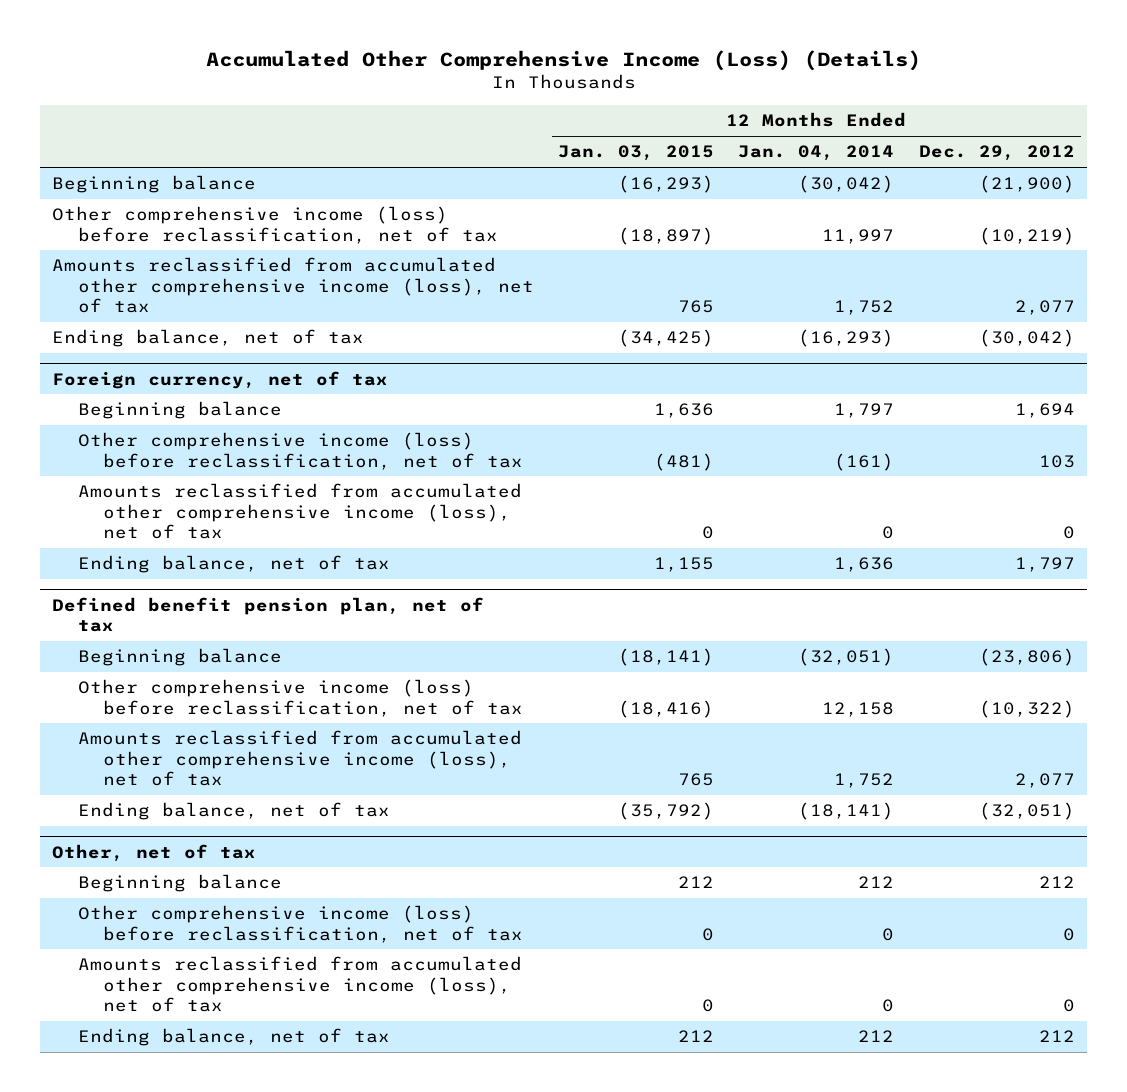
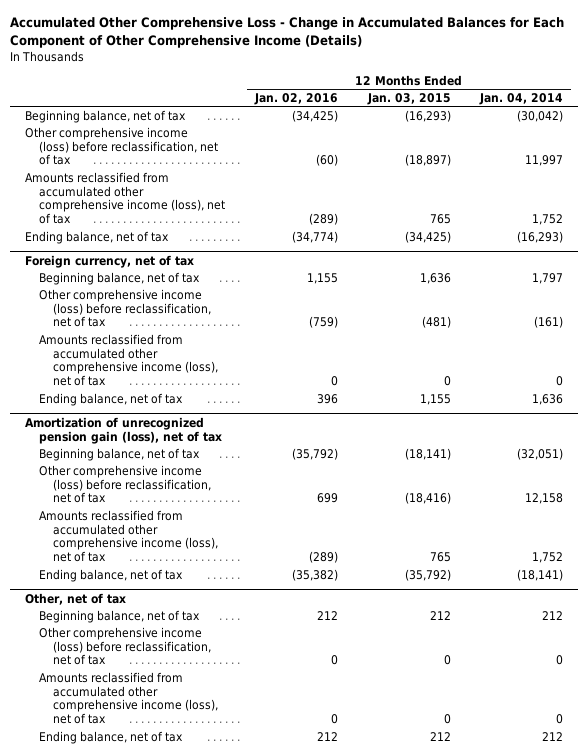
[205,49,921,71] Accumulated Other Comprehensive Income (Loss) (Details) -> [9,17,564,49] Accumulated Other Comprehensive Loss - Change in Accumulated Balances for Each Component of Other Comprehensive Income (Details)
[918,145,1075,162] Dec. 29, 2012 -> none
none -> [253,92,338,105] Jan. 02, 2016
[52,175,257,194] Beginning balance -> [24,109,186,123] Beginning balance, net of tax
[77,401,282,420] Beginning balance -> [38,271,200,285] Beginning balance, net of tax
[52,596,485,632] Defined benefit pension plan, net of tax -> [24,416,222,444] Amortization of unrecognized pension gain (loss), net of tax
[77,648,282,667] Beginning balance -> [38,447,200,461] Beginning balance, net of tax
[77,874,282,893] Beginning balance -> [38,609,200,623] Beginning balance, net of tax

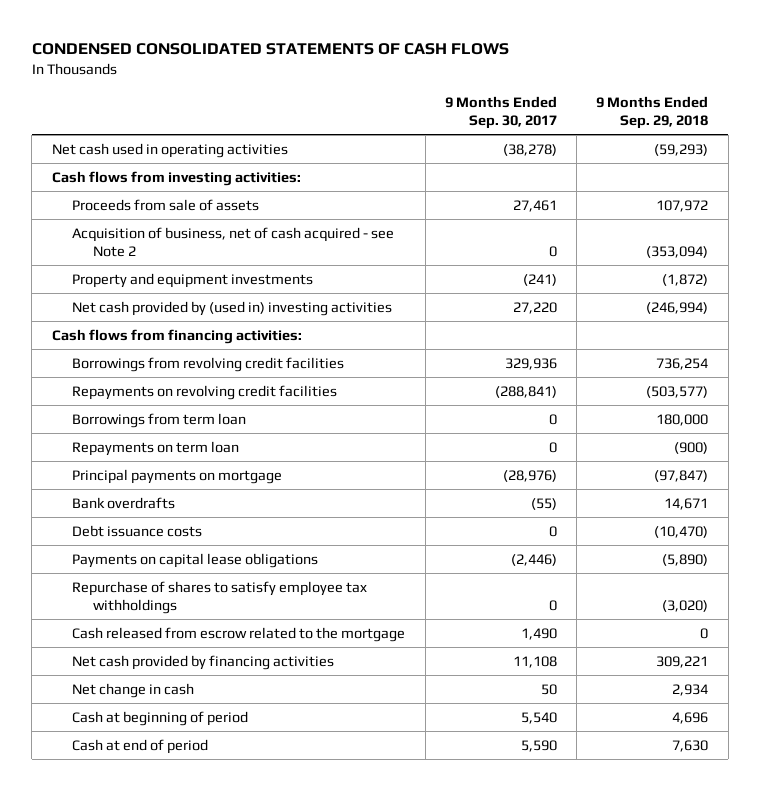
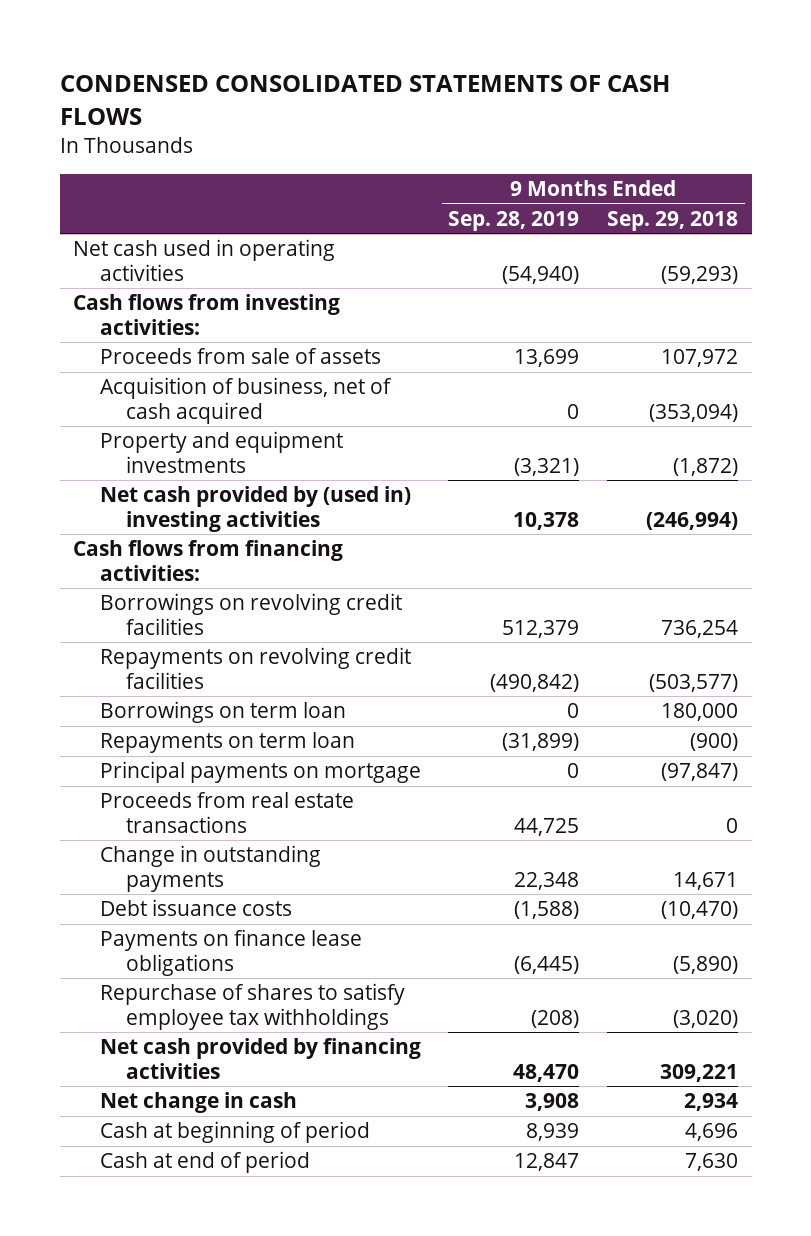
[444,95,557,129] 9 Months Ended Sep. 30, 2017 -> none
none -> [448,210,580,231] Sep. 28, 2019
[72,226,395,257] Acquisition of business, net of cash acquired - see Note 2 -> [99,377,392,424] Acquisition of business, net of cash acquired
[72,356,345,372] Borrowings from revolving credit facilities -> [99,593,402,635] Borrowings on revolving credit facilities
[72,412,247,428] Borrowings from term loan -> [99,701,346,724] Borrowings on term loan
none -> [99,792,354,833] Proceeds from real estate transactions
[72,496,176,509] Bank overdrafts -> [99,845,321,892] Change in outstanding payments
[72,552,319,568] Payments on capital lease obligations -> [99,929,362,976] Payments on finance lease obligations
[72,626,406,642] Cash released from escrow related to the mortgage -> none

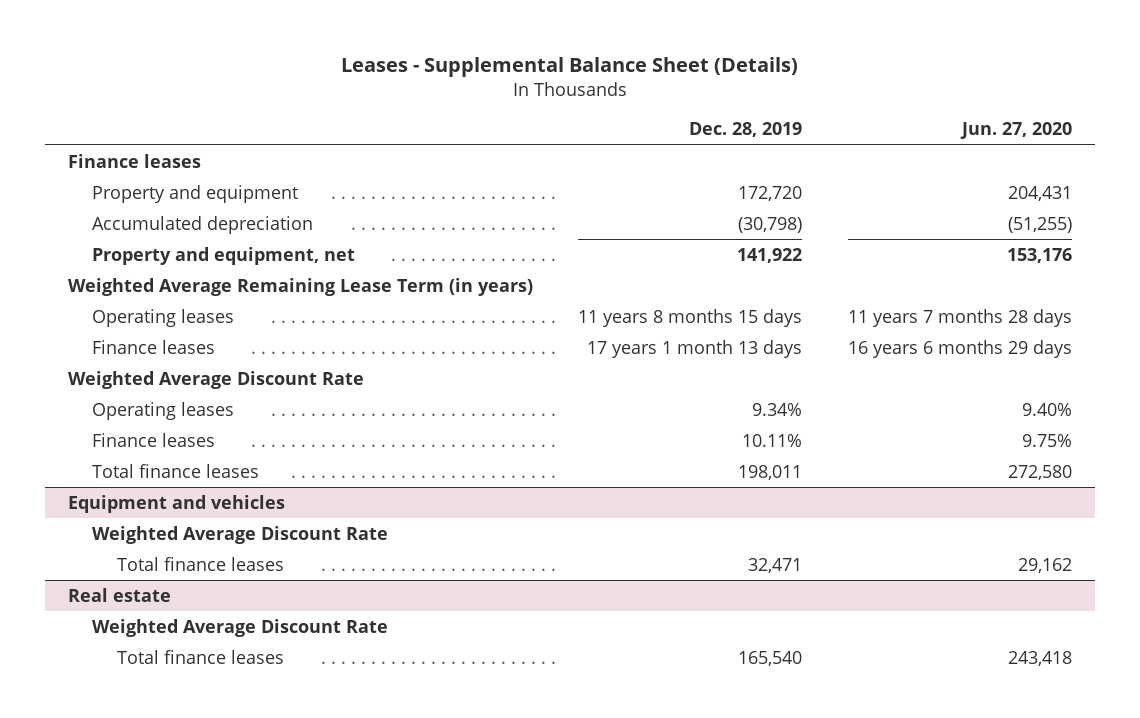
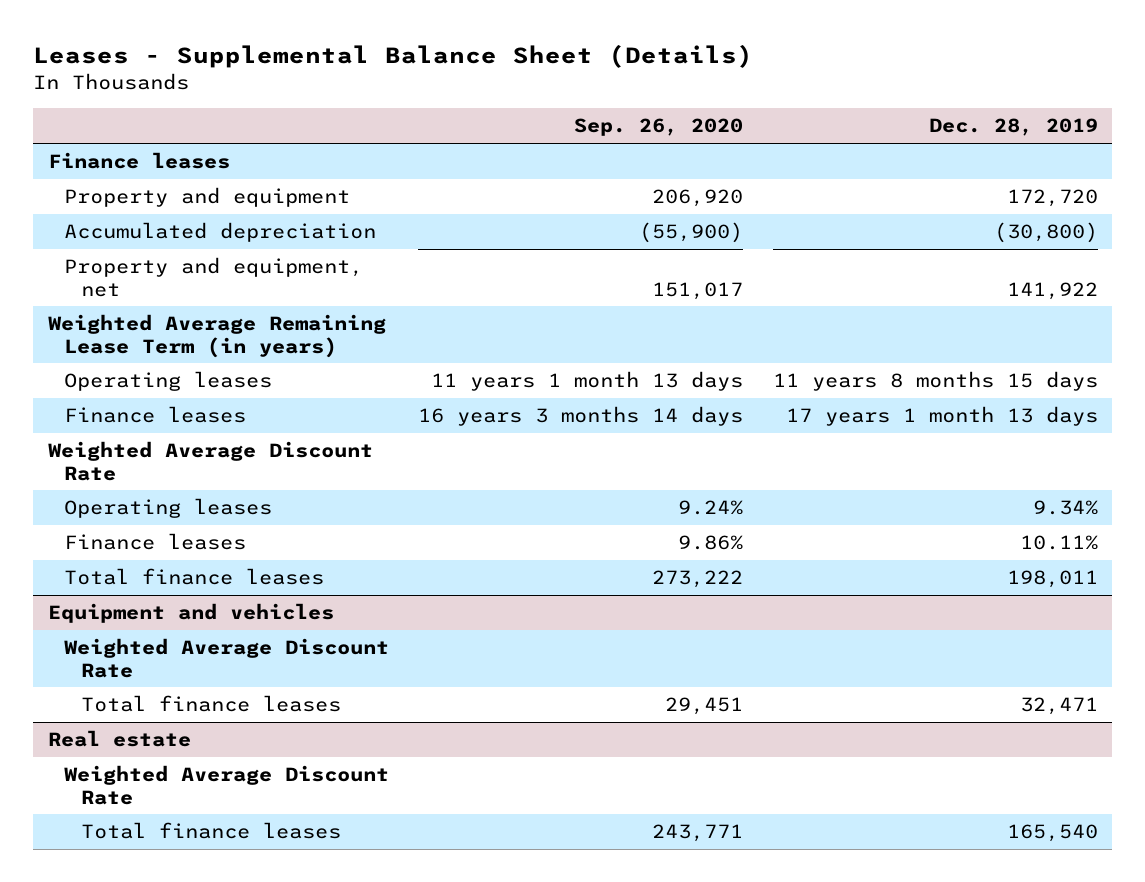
[959,122,1072,140] Jun. 27, 2020 -> none
none -> [574,118,744,137] Sep. 26, 2020
[738,216,803,233] (30,798) -> [993,222,1098,244] (30,800)

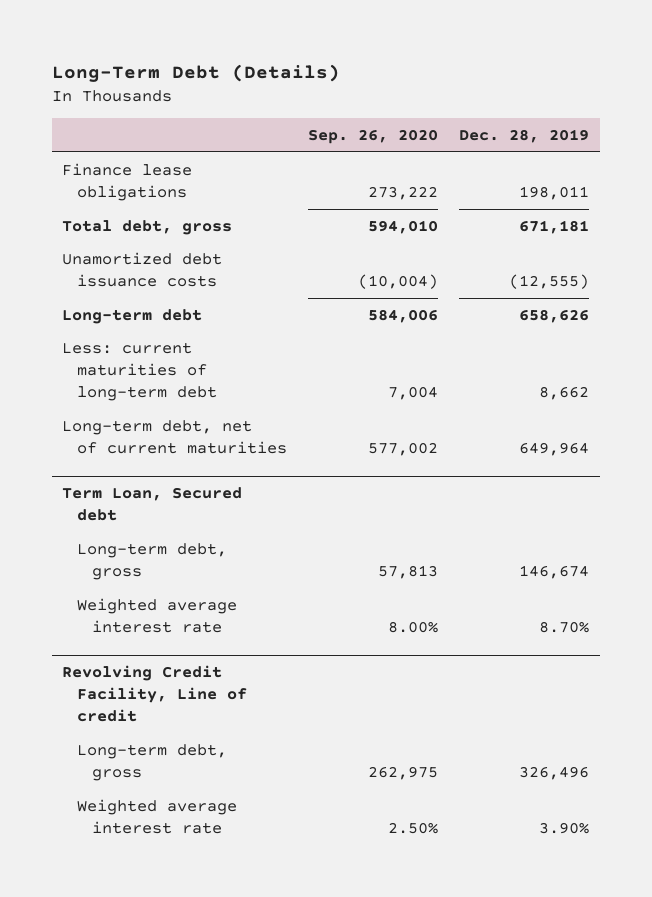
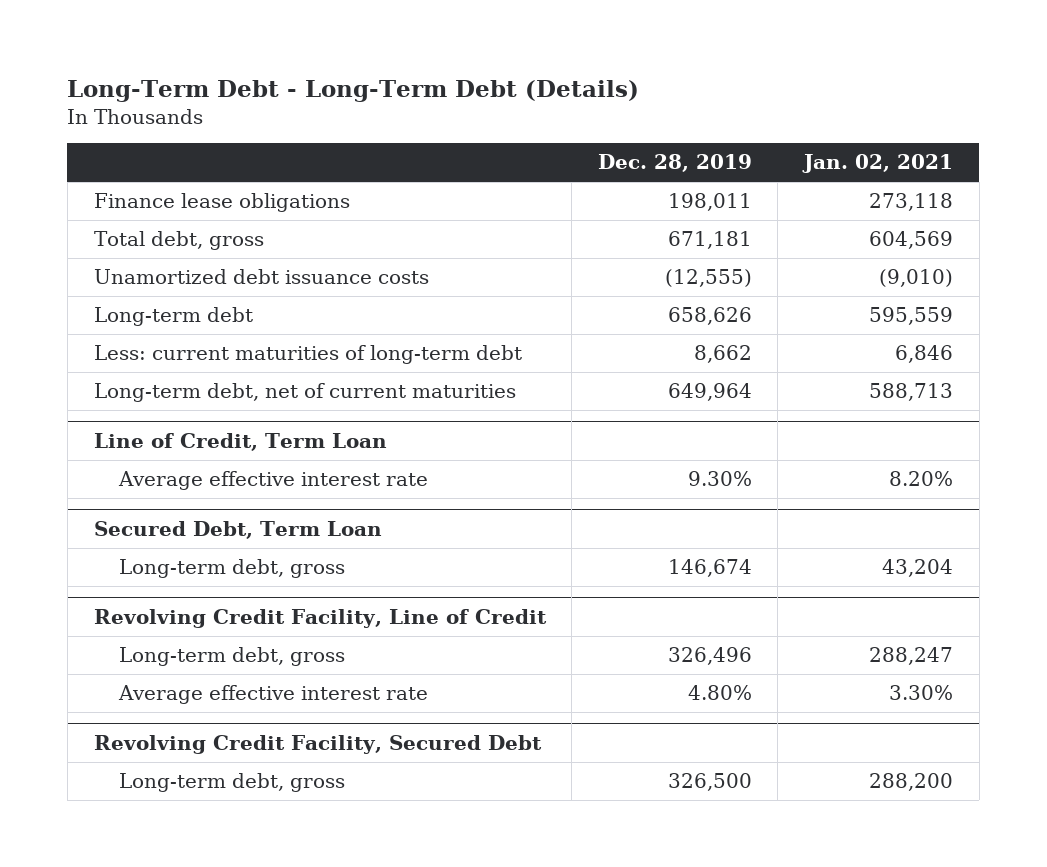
[51,64,340,83] Long-Term Debt (Details) -> [67,80,640,103] Long-Term Debt - Long-Term Debt (Details)
[308,129,439,145] Sep. 26, 2020 -> none
none -> [802,154,954,174] Jan. 02, 2021
none -> [93,433,387,452] Line of Credit, Term Loan
none -> [117,471,428,491] Average effective interest rate
[62,486,243,521] Term Loan, Secured debt -> [93,521,382,540] Secured Debt, Term Loan
[77,597,238,633] Weighted average interest rate -> none
[62,664,248,723] Revolving Credit Facility, Line of credit -> [93,609,547,629] Revolving Credit Facility, Line of Credit
[77,798,238,834] Weighted average interest rate -> [117,685,428,705] Average effective interest rate
[539,821,590,834] 3.90% -> [687,685,752,701] 4.80%
none -> [93,735,542,755] Revolving Credit Facility, Secured Debt
none -> [118,773,345,793] Long-term debt, gross

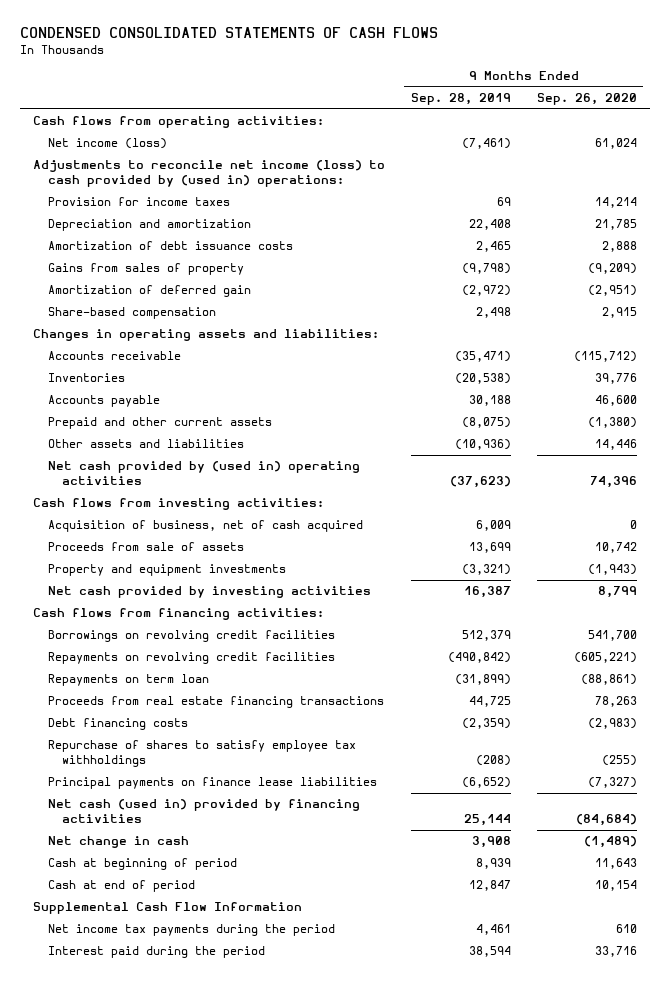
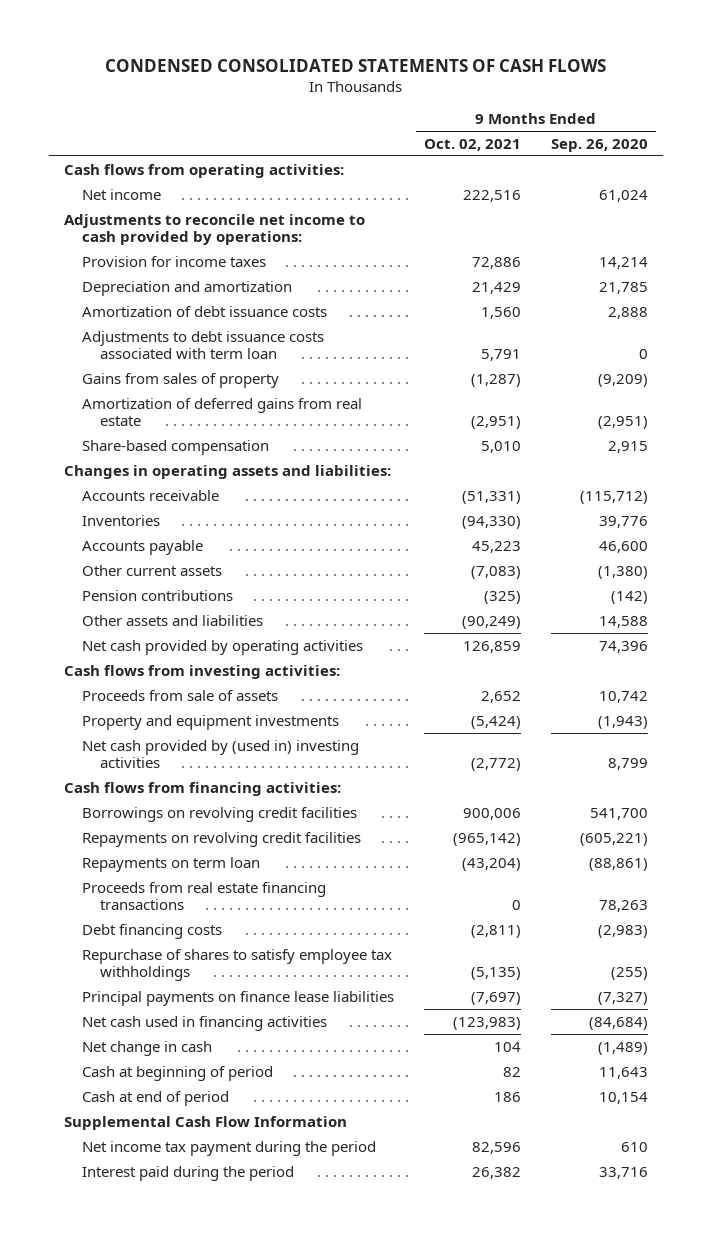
[410,93,511,106] Sep. 28, 2019 -> none
none -> [424,138,522,151] Oct. 02, 2021
[47,138,167,150] Net income (loss) -> [81,188,161,200] Net income
[32,160,385,188] Adjustments to reconcile net income (loss) to cash provided by (used in) operations: -> [64,213,366,246] Adjustments to reconcile net income to cash provided by operations:
none -> [81,330,324,360] Adjustments to debt issuance costs associated with term loan
[47,285,251,298] Amortization of deferred gain -> [81,397,362,427] Amortization of deferred gains from real estate
[47,417,272,430] Prepaid and other current assets -> [81,564,222,576] Other current assets
none -> [81,589,233,601] Pension contributions
[594,439,637,451] 14,446 -> [599,615,649,628] 14,588
[47,461,360,486] Net cash provided by (used in) operating activities -> [81,639,363,655] Net cash provided by operating activities
[47,520,363,533] Acquisition of business, net of cash acquired -> none
[47,586,371,599] Net cash provided by investing activities -> [81,739,359,769] Net cash provided by (used in) investing activities
[47,799,360,824] Net cash (used in) provided by financing activities -> [81,1015,327,1031] Net cash used in financing activities
[47,924,335,937] Net income tax payments during the period -> [81,1140,376,1156] Net income tax payment during the period

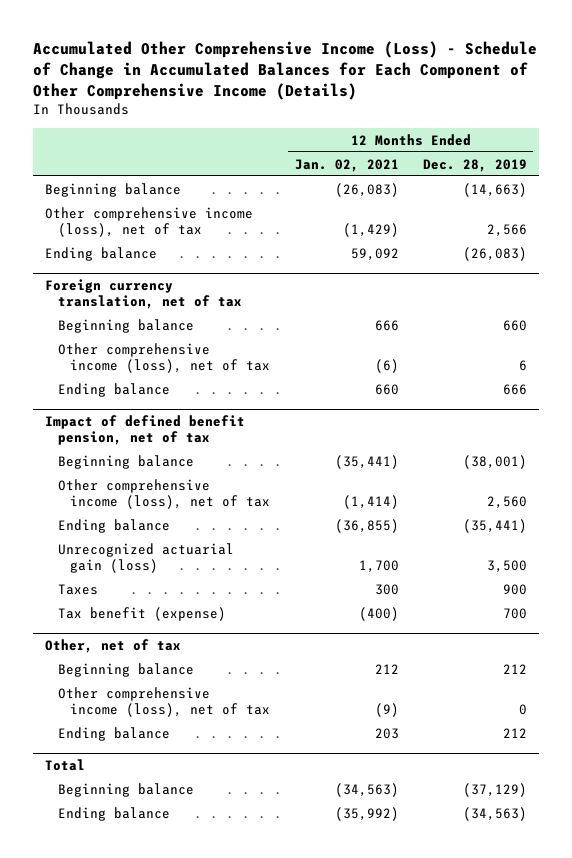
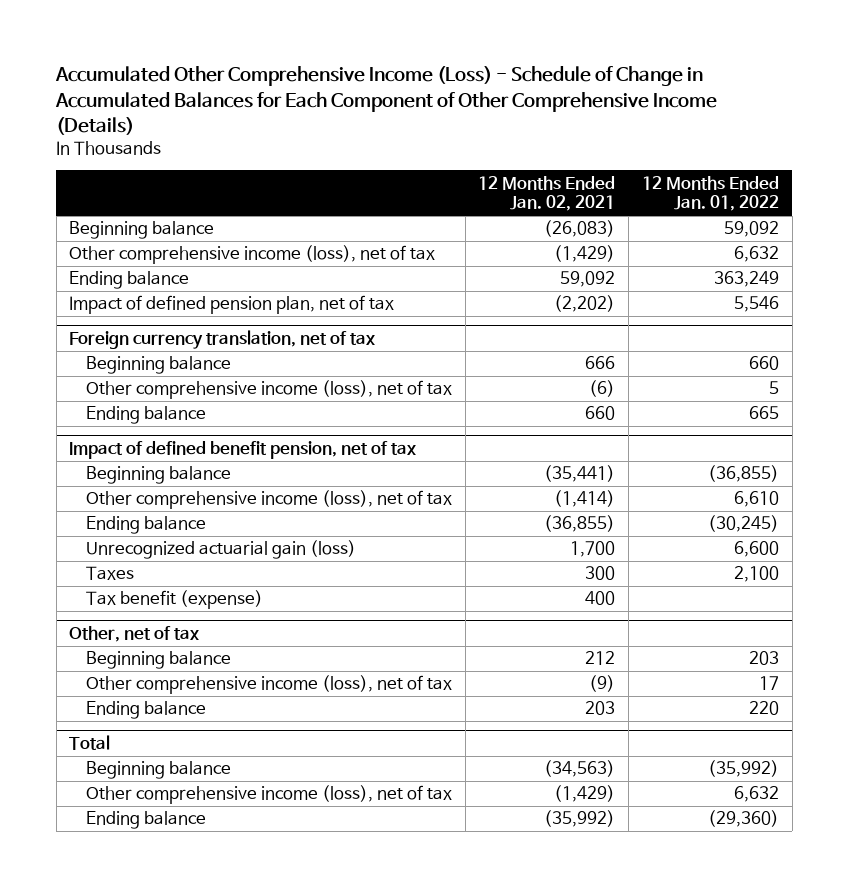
[422,158,527,172] Dec. 28, 2019 -> none
none -> [641,175,779,212] 12 Months Ended Jan. 01, 2022
none -> [69,295,395,315] Impact of defined pension plan, net of tax
[358,606,399,621] (400) -> [585,591,616,606] 400
none -> [85,785,452,805] Other comprehensive income (loss), net of tax

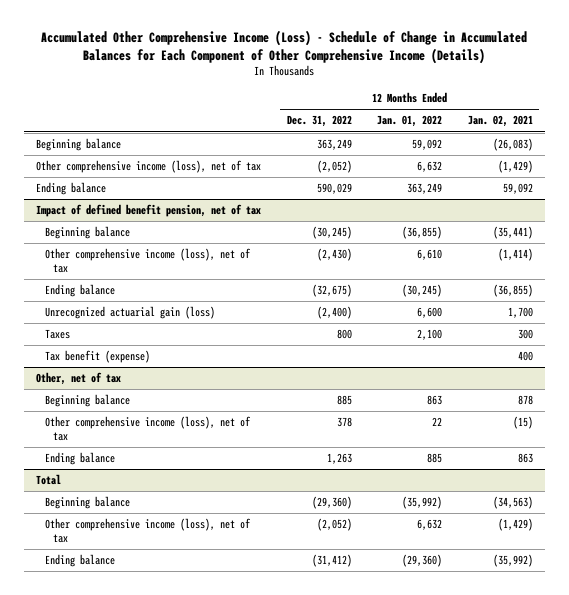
none -> [286,115,352,128] Dec. 31, 2022
[69,295,395,315] Impact of defined pension plan, net of tax -> none
[69,330,376,350] Foreign currency translation, net of tax -> none
[85,356,231,375] Beginning balance -> none
[85,380,452,400] Other comprehensive income (loss), net of tax -> none
[85,406,206,425] Ending balance -> none
[585,651,616,666] 212 -> [517,395,533,406] 878
[748,651,779,666] 203 -> [427,395,443,406] 863
[589,675,616,693] (9) -> [512,416,533,430] (15)
[758,676,779,691] 17 -> [432,417,443,427] 22
[585,701,616,716] 203 -> [517,453,533,464] 863
[748,701,779,716] 220 -> [427,453,443,464] 885

